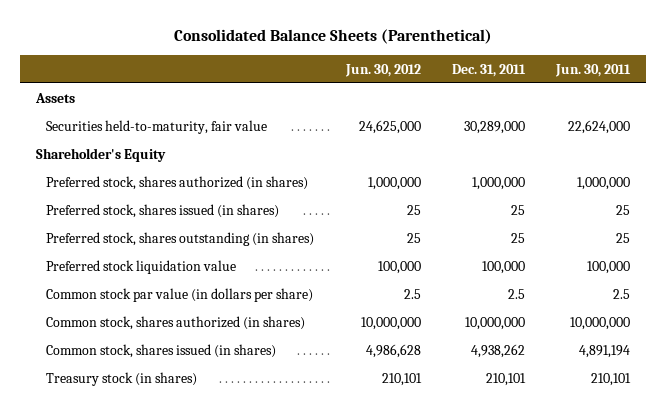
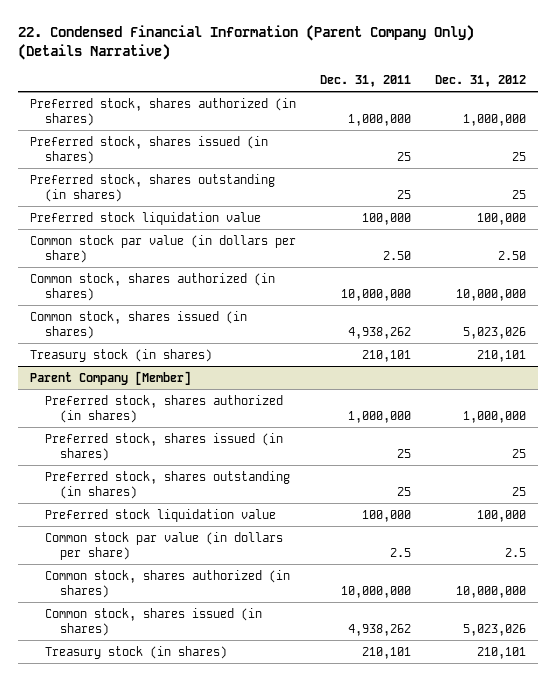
[173,29,492,45] Consolidated Balance Sheets (Parenthetical) -> [17,24,474,60] 22. Condensed Financial Information (Parent Company Only) (Details Narrative)
[344,63,421,77] Jun. 30, 2012 -> none
[555,63,632,77] Jun. 30, 2011 -> none
none -> [434,74,526,87] Dec. 31, 2012
[34,92,75,103] Assets -> none
[46,119,268,134] Securities held-to-maturity, fair value -> none
[35,147,166,162] Shareholder's Equity -> none
none -> [29,234,296,263] Common stock par value (in dollars per share)
none -> [29,272,275,301] Common stock, shares authorized (in shares)
none -> [29,310,247,339] Common stock, shares issued (in shares)
none -> [29,348,212,362] Treasury stock (in shares)
none -> [29,370,191,385] Parent Company [Member]
none -> [44,394,283,423] Preferred stock, shares authorized (in shares)
none -> [44,432,283,461] Preferred stock, shares issued (in shares)
none -> [44,470,290,499] Preferred stock, shares outstanding (in shares)
none -> [44,508,276,522] Preferred stock liquidation value

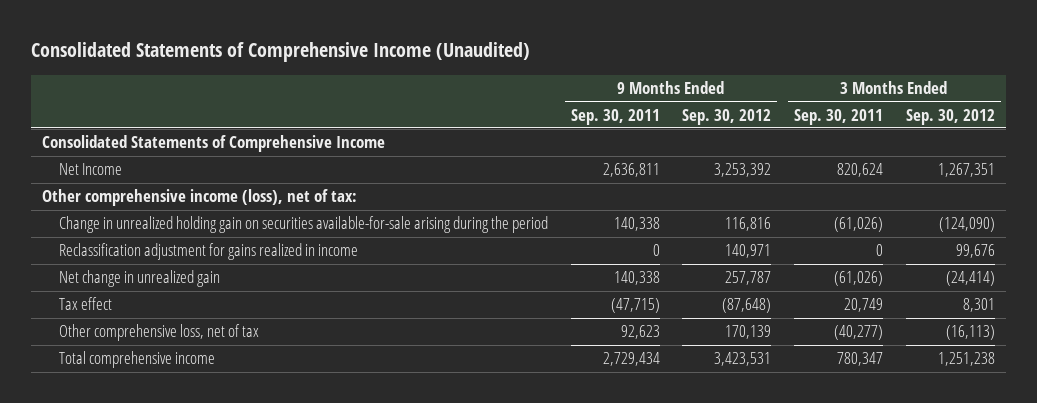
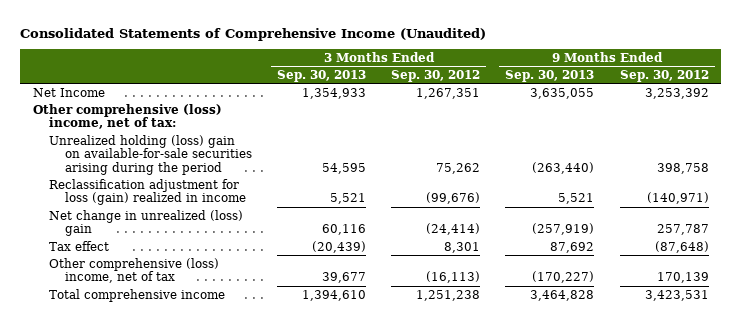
[570,108,660,125] Sep. 30, 2011 -> none
[794,108,884,125] Sep. 30, 2011 -> none
none -> [276,70,366,83] Sep. 30, 2013
none -> [505,70,595,83] Sep. 30, 2013
[42,135,386,153] Consolidated Statements of Comprehensive Income -> none
[42,189,358,207] Other comprehensive income (loss), net of tax: -> [32,103,222,130] Other comprehensive (loss) income, net of tax:
[58,216,548,234] Change in unrealized holding gain on securities available-for-sale arising during the period -> [48,134,252,175] Unrealized holding (loss) gain on available-for-sale securities arising during the period
[725,217,772,232] 116,816 -> [656,162,709,174] 398,758
[938,217,995,233] (124,090) -> [436,162,481,174] 75,262
[58,243,358,261] Reclassification adjustment for gains realized in income -> [48,178,246,206] Reclassification adjustment for loss (gain) realized in income
[725,244,772,259] 140,971 -> [646,192,709,205] (140,971)
[955,244,995,259] 99,676 -> [426,192,481,205] (99,676)
[58,270,220,288] Net change in unrealized gain -> [48,209,243,237] Net change in unrealized (loss) gain
[58,324,259,342] Other comprehensive loss, net of tax -> [48,257,219,284] Other comprehensive (loss) income, net of tax

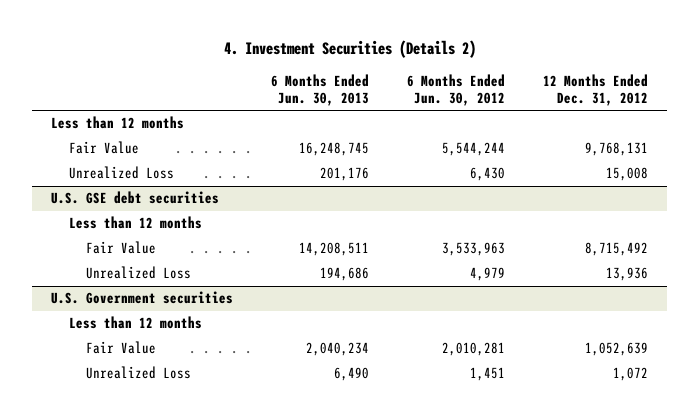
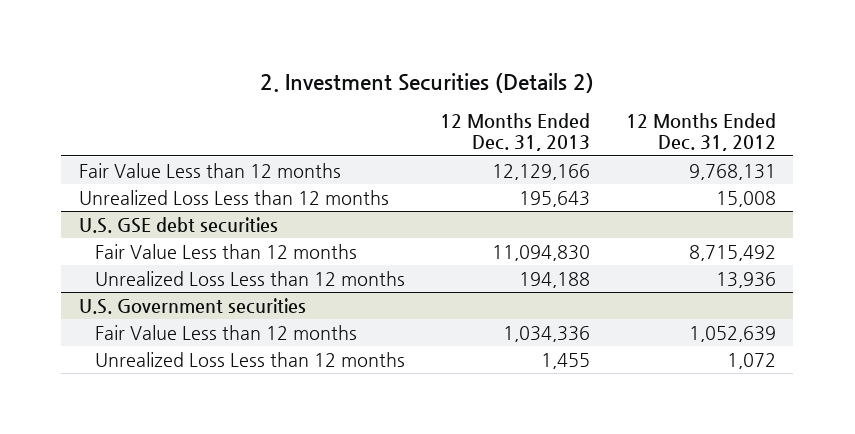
[223,40,476,59] 4. Investment Securities (Details 2) -> [260,73,595,94] 2. Investment Securities (Details 2)
[271,74,370,107] 6 Months Ended Jun. 30, 2013 -> none
[407,74,506,107] 6 Months Ended Jun. 30, 2012 -> none
none -> [440,113,591,152] 12 Months Ended Dec. 31, 2013
[50,116,184,130] Less than 12 months -> none
[68,141,139,155] Fair Value -> [79,162,342,178] Fair Value Less than 12 months
[68,166,174,180] Unrealized Loss -> [79,189,390,205] Unrealized Loss Less than 12 months
[68,216,202,230] Less than 12 months -> none
[86,241,157,255] Fair Value -> [94,243,357,259] Fair Value Less than 12 months
[86,266,192,280] Unrealized Loss -> [94,270,405,286] Unrealized Loss Less than 12 months
[68,316,202,330] Less than 12 months -> none
[86,341,157,355] Fair Value -> [94,324,357,340] Fair Value Less than 12 months
[86,366,192,380] Unrealized Loss -> [94,351,405,367] Unrealized Loss Less than 12 months

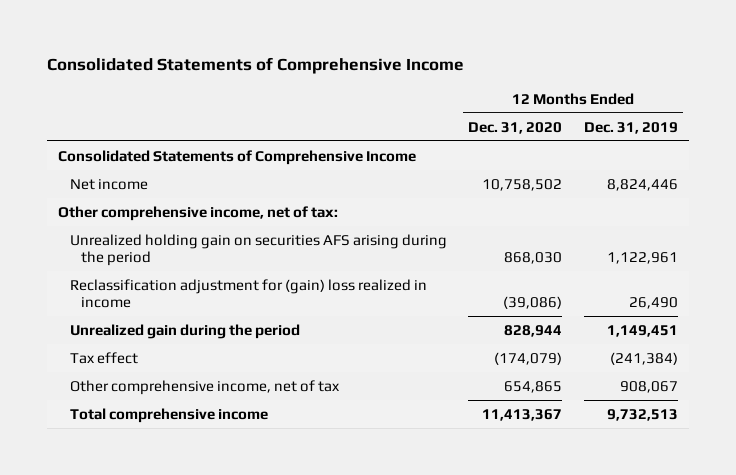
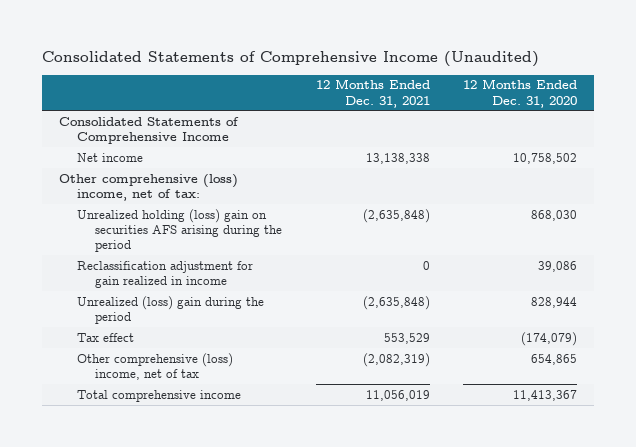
[47,57,465,75] Consolidated Statements of Comprehensive Income -> [41,50,539,67] Consolidated Statements of Comprehensive Income (Unaudited)
[583,121,678,134] Dec. 31, 2019 -> none
none -> [315,79,430,108] 12 Months Ended Dec. 31, 2021
[58,205,339,221] Other comprehensive income, net of tax: -> [58,173,238,201] Other comprehensive (loss) income, net of tax:
[69,233,447,266] Unrealized holding gain on securities AFS arising during the period -> [76,208,283,252] Unrealized holding (loss) gain on securities AFS arising during the period
[69,278,427,308] Reclassification adjustment for (gain) loss realized in income -> [76,260,253,288] Reclassification adjustment for gain realized in income
[503,295,563,309] (39,086) -> [538,260,578,272] 39,086
[69,323,300,339] Unrealized gain during the period -> [76,295,264,324] Unrealized (loss) gain during the period
[69,379,340,395] Other comprehensive income, net of tax -> [76,352,233,380] Other comprehensive (loss) income, net of tax

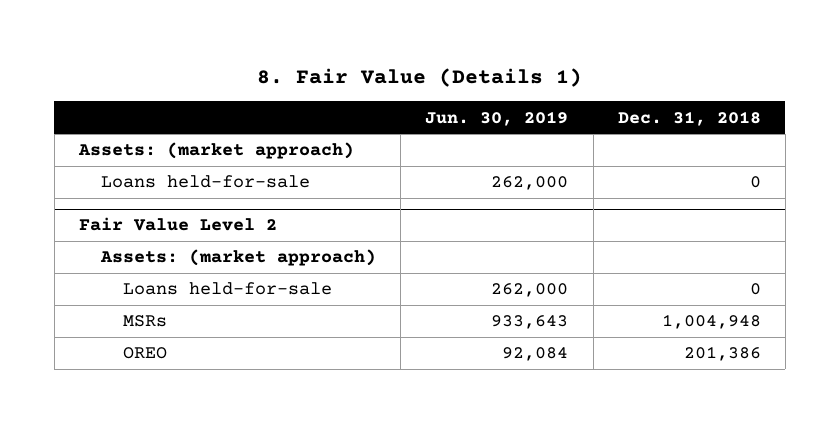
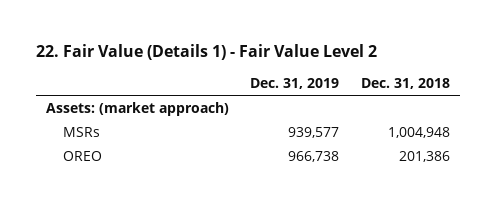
[256,67,582,87] 8. Fair Value (Details 1) -> [35,44,377,61] 22. Fair Value (Details 1) - Fair Value Level 2
[425,110,569,126] Jun. 30, 2019 -> none
none -> [250,78,340,90] Dec. 31, 2019
[101,175,311,189] Loans held-for-sale -> none
[78,217,277,232] Fair Value Level 2 -> none
[100,249,377,267] Assets: (market approach) -> none
[123,282,333,296] Loans held-for-sale -> none

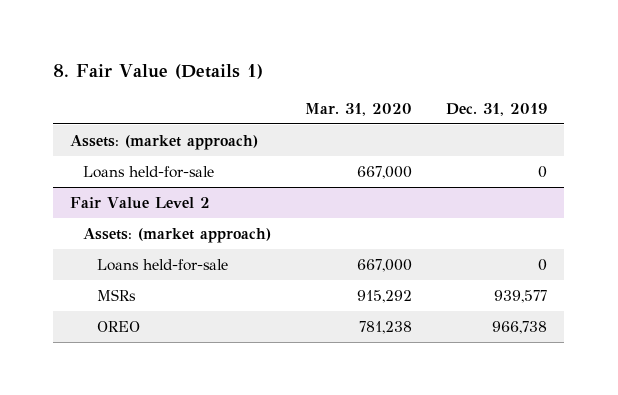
[35,44,377,61] 22. Fair Value (Details 1) - Fair Value Level 2 -> [53,64,264,80] 8. Fair Value (Details 1)
[360,78,450,90] Dec. 31, 2018 -> none
none -> [305,102,413,116] Mar. 31, 2020
none -> [83,165,215,178] Loans held-for-sale
none -> [70,196,211,209] Fair Value Level 2
none -> [83,227,272,243] Assets: (market approach)
none -> [96,258,228,271] Loans held-for-sale

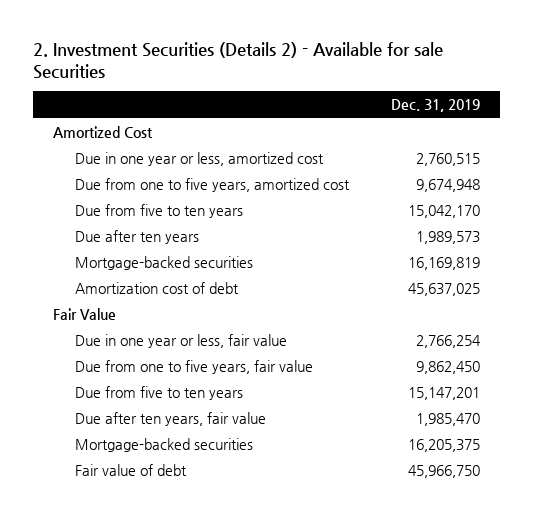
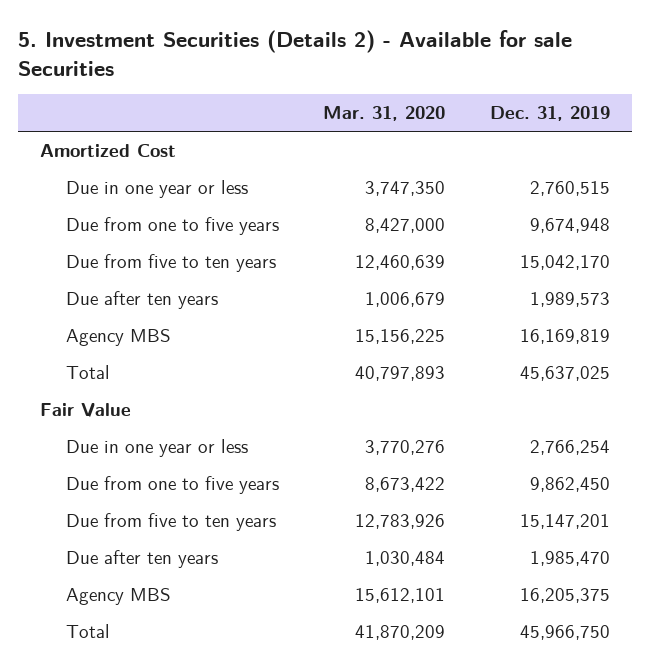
[32,41,443,79] 2. Investment Securities (Details 2) - Available for sale Securities -> [17,29,572,76] 5. Investment Securities (Details 2) - Available for sale Securities
none -> [323,106,446,122] Mar. 31, 2020
[75,152,325,167] Due in one year or less, amortized cost -> [65,180,248,199] Due in one year or less
[75,178,351,193] Due from one to five years, amortized cost -> [65,217,279,236] Due from one to five years
[75,256,254,271] Mortgage-backed securities -> [65,329,171,347] Agency MBS
[75,282,240,295] Amortization cost of debt -> [65,365,110,380] Total
[75,334,288,349] Due in one year or less, fair value -> [65,439,248,458] Due in one year or less
[75,360,314,375] Due from one to five years, fair value -> [65,476,279,495] Due from one to five years
[75,412,267,427] Due after ten years, fair value -> [65,550,218,569] Due after ten years
[75,438,254,453] Mortgage-backed securities -> [65,588,171,606] Agency MBS
[75,464,188,477] Fair value of debt -> [65,624,110,639] Total

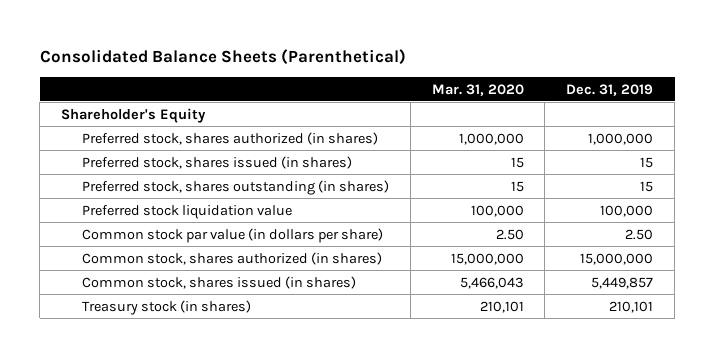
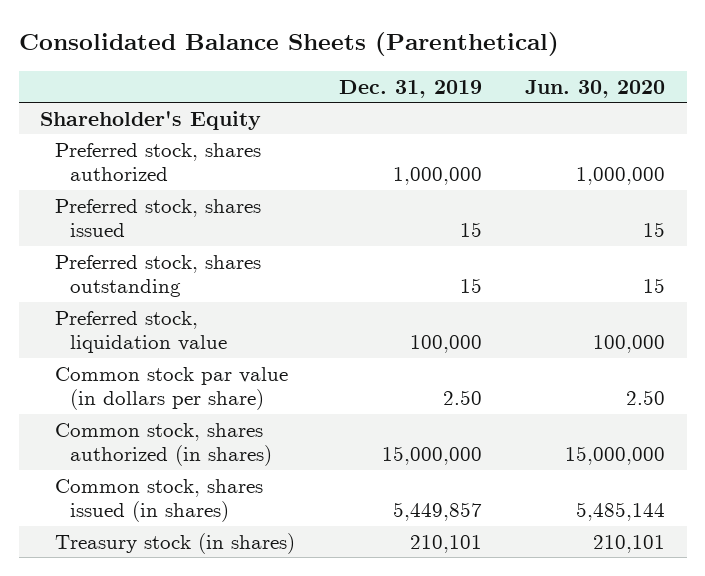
[431,83,524,96] Mar. 31, 2020 -> none
none -> [524,79,665,98] Jun. 30, 2020
[82,131,379,145] Preferred stock, shares authorized (in shares) -> [55,142,262,182] Preferred stock, shares authorized
[82,155,353,169] Preferred stock, shares issued (in shares) -> [55,198,262,238] Preferred stock, shares issued
[82,179,390,195] Preferred stock, shares outstanding (in shares) -> [55,254,262,298] Preferred stock, shares outstanding
[82,204,293,219] Preferred stock liquidation value -> [55,310,227,354] Preferred stock, liquidation value

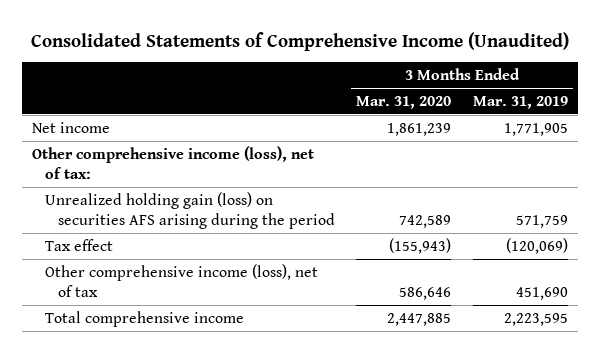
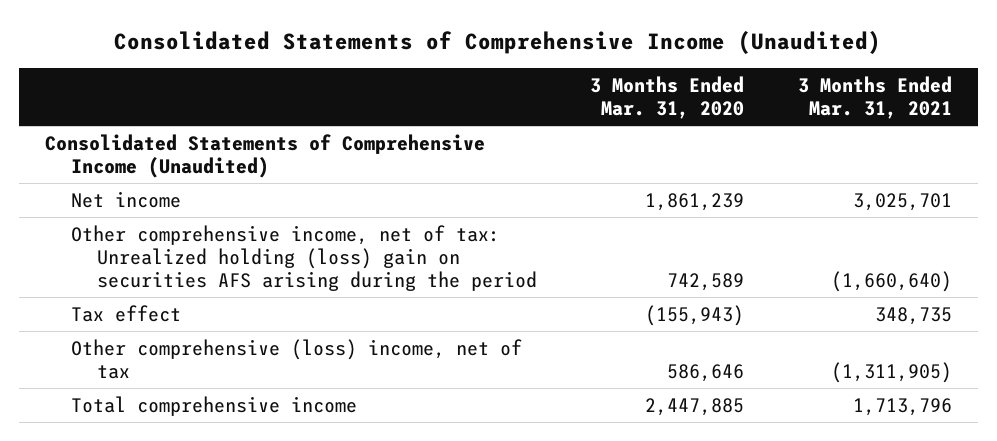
[472,95,568,109] Mar. 31, 2019 -> none
none -> [797,75,952,119] 3 Months Ended Mar. 31, 2021
none -> [45,133,486,178] Consolidated Statements of Comprehensive Income (Unaudited)
[32,145,315,180] Other comprehensive income (loss), net of tax: -> none
[45,191,336,230] Unrealized holding gain (loss) on securities AFS arising during the period -> [71,224,538,291] Other comprehensive income, net of tax: Unrealized holding (loss) gain on securities AFS arising during the period
[45,263,319,298] Other comprehensive income (loss), net of tax -> [71,338,523,379] Other comprehensive (loss) income, net of tax

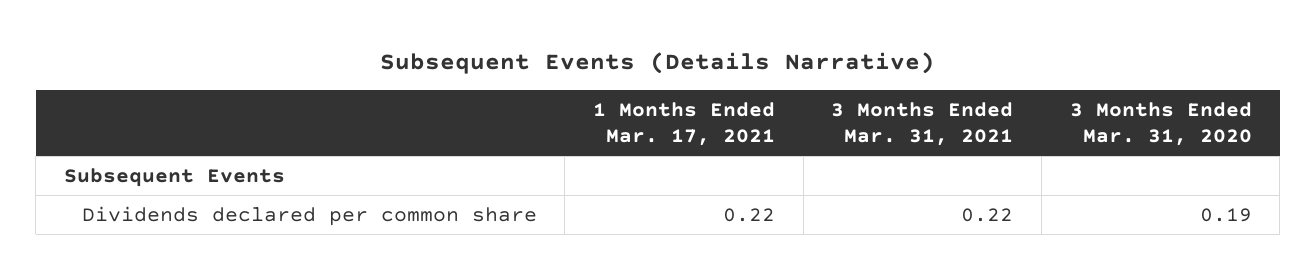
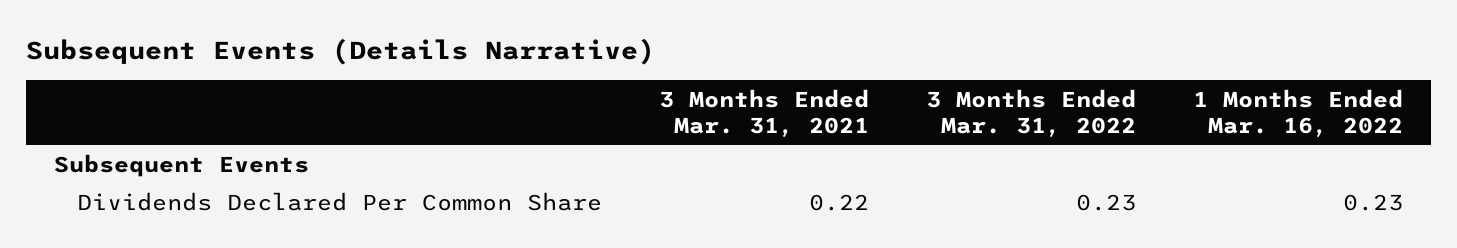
[592,102,775,146] 1 Months Ended Mar. 17, 2021 -> none
[1069,102,1252,146] 3 Months Ended Mar. 31, 2020 -> none
none -> [925,88,1136,138] 3 Months Ended Mar. 31, 2022
none -> [1192,88,1403,138] 1 Months Ended Mar. 16, 2022
[81,205,537,226] Dividends declared per common share -> [77,192,603,212] Dividends Declared Per Common Share

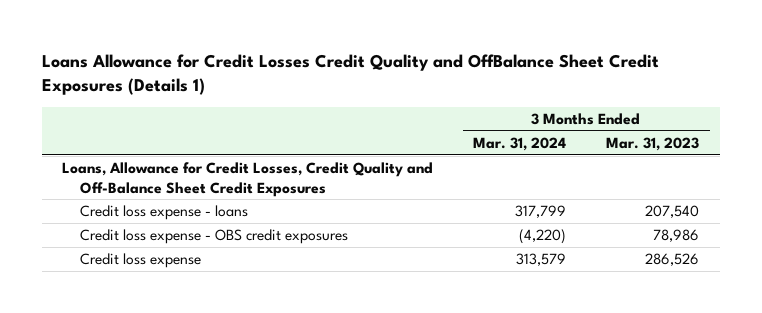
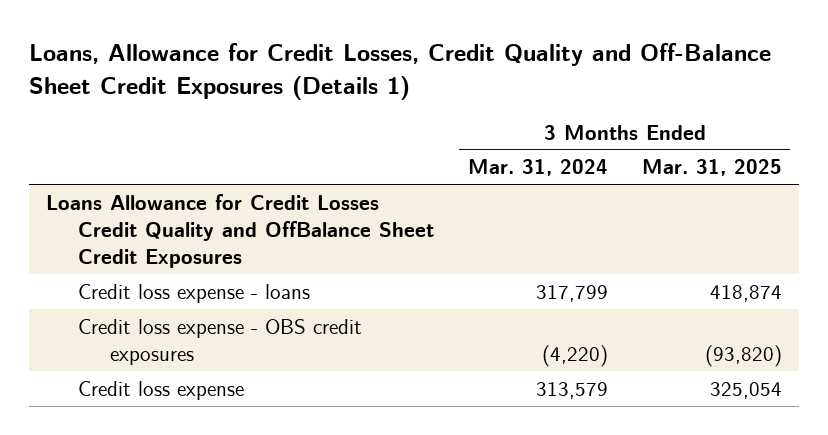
[42,53,660,96] Loans Allowance for Credit Losses Credit Quality and OffBalance Sheet Credit Exposures (Details 1) -> [28,43,771,101] Loans, Allowance for Credit Losses, Credit Quality and Off-Balance Sheet Credit Exposures (Details 1)
[606,136,700,151] Mar. 31, 2023 -> none
none -> [641,159,782,177] Mar. 31, 2025
[62,162,434,197] Loans, Allowance for Credit Losses, Credit Quality and Off-Balance Sheet Credit Exposures -> [45,193,434,269] Loans Allowance for Credit Losses Credit Quality and OffBalance Sheet Credit Exposures

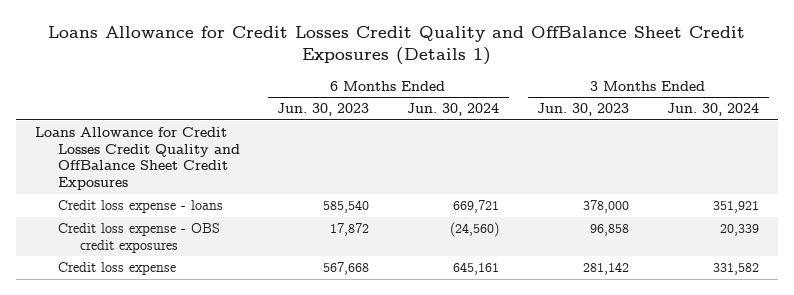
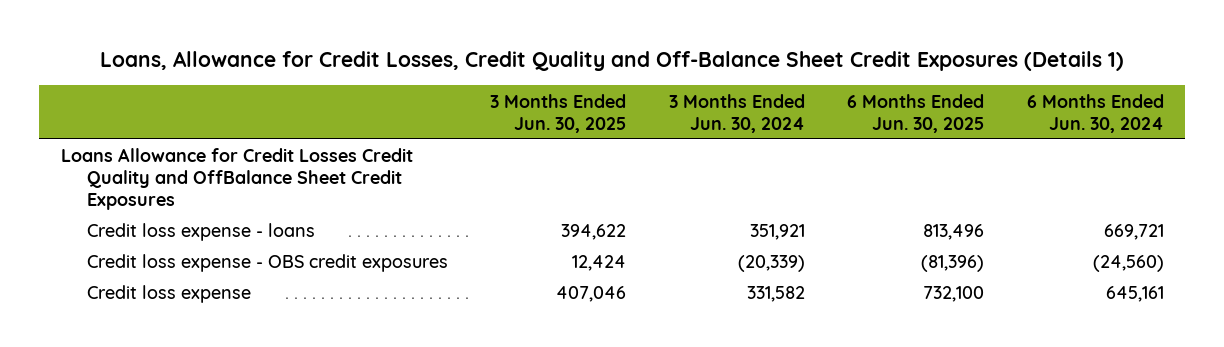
[47,25,745,66] Loans Allowance for Credit Losses Credit Quality and OffBalance Sheet Credit Exposures (Details 1) -> [100,51,1125,72] Loans, Allowance for Credit Losses, Credit Quality and Off-Balance Sheet Credit Exposures (Details 1)
[277,103,370,117] Jun. 30, 2023 -> none
[537,103,630,117] Jun. 30, 2023 -> none
none -> [490,93,627,133] 3 Months Ended Jun. 30, 2025
none -> [847,93,985,133] 6 Months Ended Jun. 30, 2025
[720,224,760,237] 20,339 -> [737,255,805,273] (20,339)

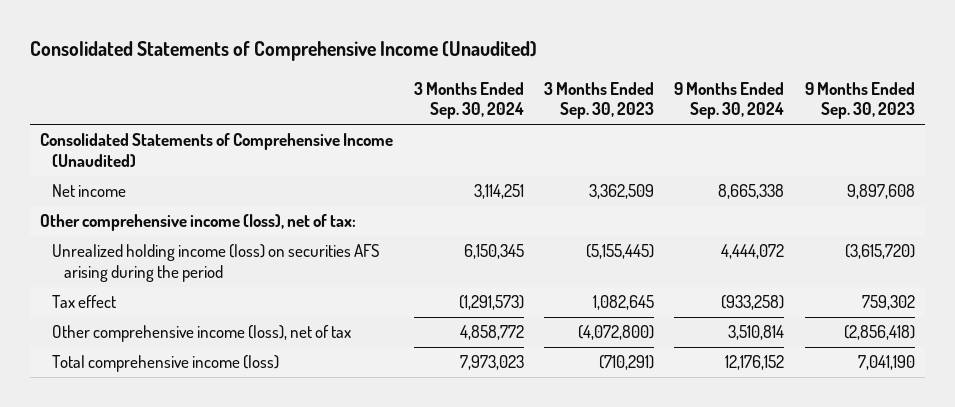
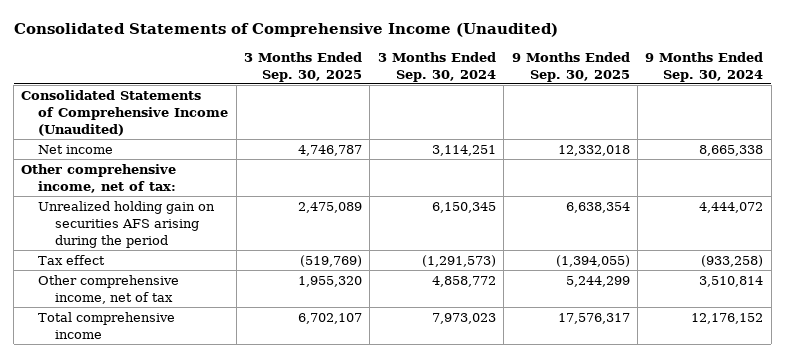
[543,81,654,120] 3 Months Ended Sep. 30, 2023 -> none
[804,81,915,120] 9 Months Ended Sep. 30, 2023 -> none
none -> [244,51,363,82] 3 Months Ended Sep. 30, 2025
none -> [511,51,630,82] 9 Months Ended Sep. 30, 2025
[40,214,357,232] Other comprehensive income (loss), net of tax: -> [21,163,177,193] Other comprehensive income, net of tax:
[52,244,381,283] Unrealized holding income (loss) on securities AFS arising during the period -> [38,200,216,248] Unrealized holding gain on securities AFS arising during the period
[52,325,352,343] Other comprehensive income (loss), net of tax -> [38,274,180,304] Other comprehensive income, net of tax
[52,355,280,373] Total comprehensive income (loss) -> [38,311,176,339] Total comprehensive income

